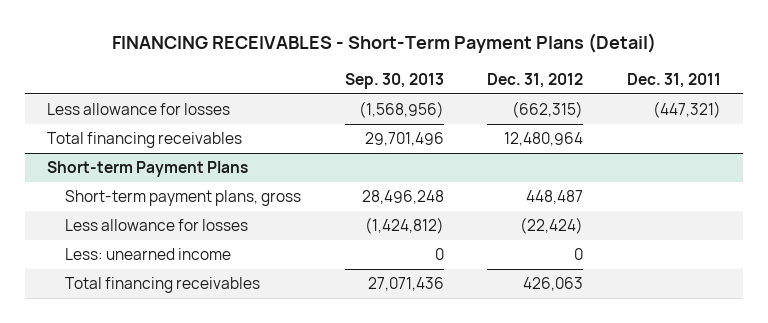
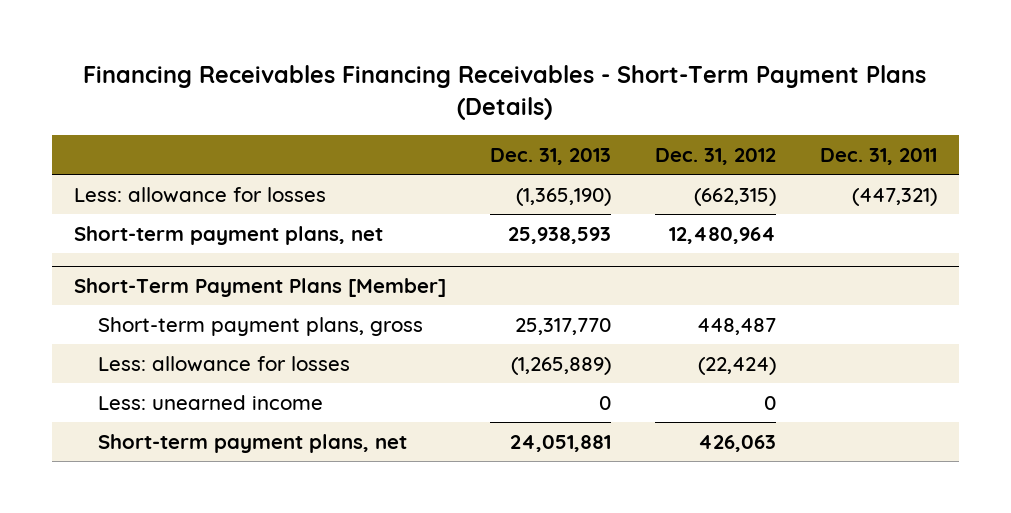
[112,33,657,54] FINANCING RECEIVABLES - Short-Term Payment Plans (Detail) -> [83,65,927,120] Financing Receivables Financing Receivables - Short-Term Payment Plans (Details)
[344,72,444,89] Sep. 30, 2013 -> none
none -> [489,148,611,166] Dec. 31, 2013
[47,103,231,116] Less allowance for losses -> [73,186,326,203] Less: allowance for losses
[47,132,243,149] Total financing receivables -> [73,225,383,245] Short-term payment plans, net
[47,161,249,178] Short-term Payment Plans -> [73,277,446,297] Short-Term Payment Plans [Member]
[64,219,248,232] Less allowance for losses -> [97,355,350,372] Less: allowance for losses
[64,277,260,294] Total financing receivables -> [97,433,407,453] Short-term payment plans, net

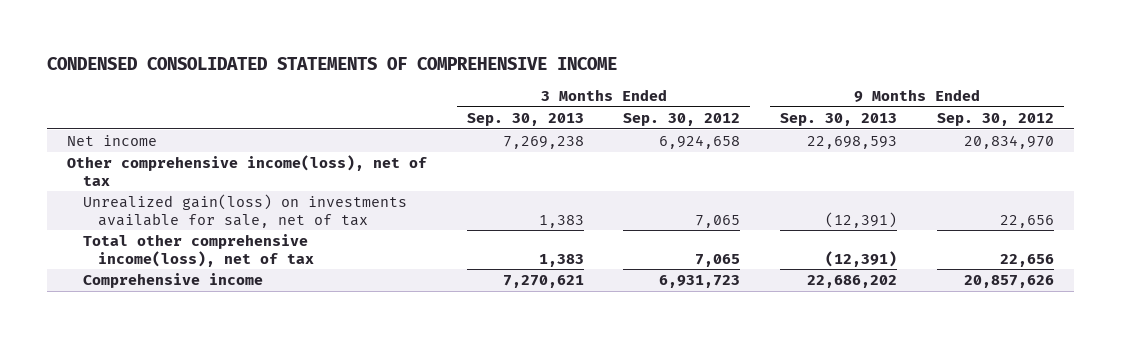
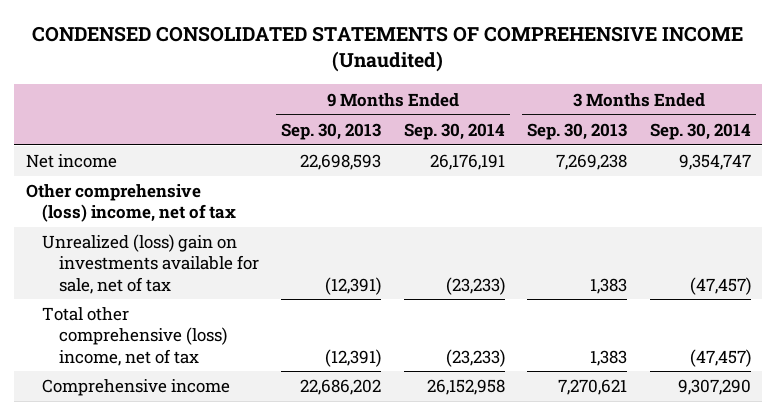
[47,56,618,70] CONDENSED CONSOLIDATED STATEMENTS OF COMPREHENSIVE INCOME -> [32,25,744,73] CONDENSED CONSOLIDATED STATEMENTS OF COMPREHENSIVE INCOME (Unaudited)
[623,112,741,126] Sep. 30, 2012 -> none
[936,112,1054,126] Sep. 30, 2012 -> none
none -> [403,122,505,140] Sep. 30, 2014
none -> [649,122,751,140] Sep. 30, 2014
[66,155,427,186] Other comprehensive income(loss), net of tax -> [25,184,237,223] Other comprehensive (loss) income, net of tax
[82,194,407,228] Unrealized gain(loss) on investments available for sale, net of tax -> [42,234,259,294] Unrealized (loss) gain on investments available for sale, net of tax
[82,234,315,267] Total other comprehensive income(loss), net of tax -> [42,307,227,366] Total other comprehensive (loss) income, net of tax

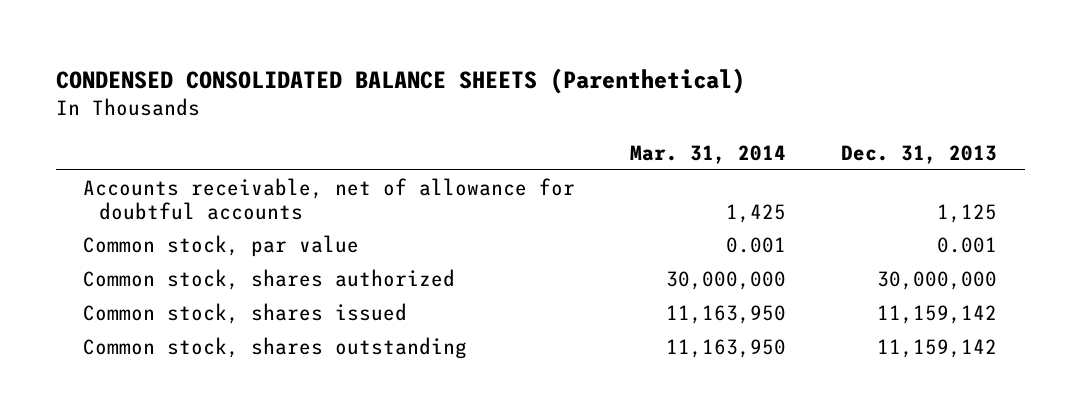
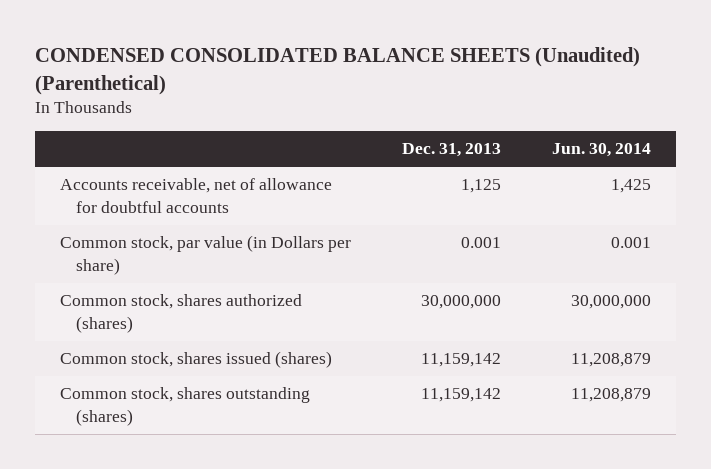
[55,67,745,94] CONDENSED CONSOLIDATED BALANCE SHEETS (Parenthetical) -> [34,47,640,95] CONDENSED CONSOLIDATED BALANCE SHEETS (Unaudited) (Parenthetical)
[630,145,787,165] Mar. 31, 2014 -> none
none -> [551,143,651,158] Jun. 30, 2014
[83,234,360,257] Common stock, par value -> [60,235,352,275] Common stock, par value (in Dollars per share)
[83,268,456,290] Common stock, shares authorized -> [60,294,303,333] Common stock, shares authorized (shares)
[83,302,408,324] Common stock, shares issued -> [60,351,333,369] Common stock, shares issued (shares)
[83,336,468,359] Common stock, shares outstanding -> [60,387,311,426] Common stock, shares outstanding (shares)

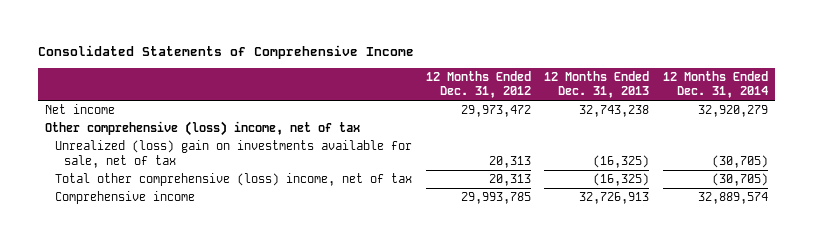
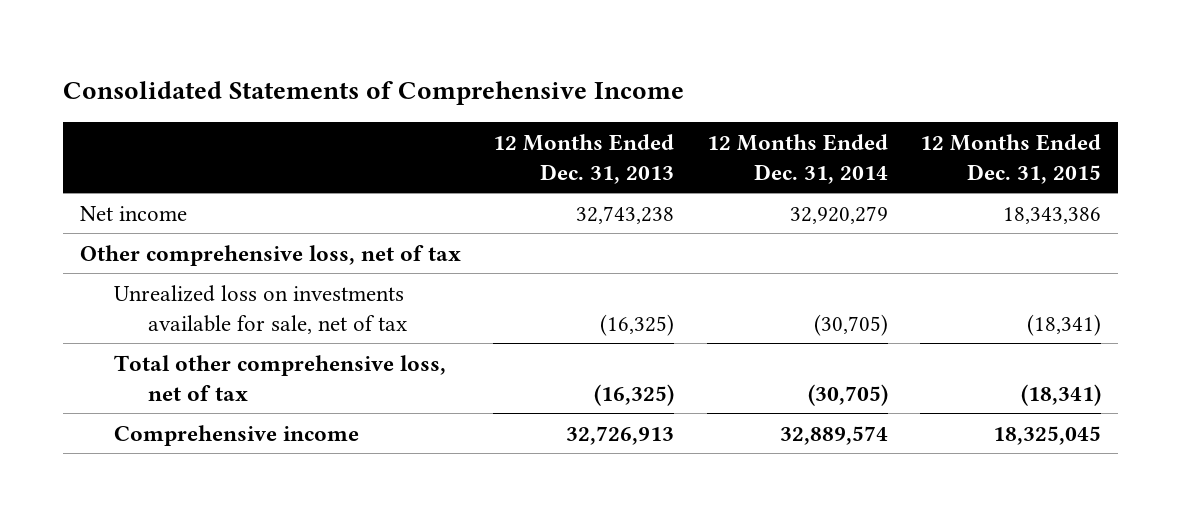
[425,70,531,99] 12 Months Ended Dec. 31, 2012 -> none
none -> [920,133,1102,184] 12 Months Ended Dec. 31, 2015
[45,120,361,136] Other comprehensive (loss) income, net of tax -> [79,244,461,266] Other comprehensive loss, net of tax
[54,139,412,168] Unrealized (loss) gain on investments available for sale, net of tax -> [113,284,408,334] Unrealized loss on investments available for sale, net of tax
[54,172,412,186] Total other comprehensive (loss) income, net of tax -> [113,354,446,401] Total other comprehensive loss, net of tax

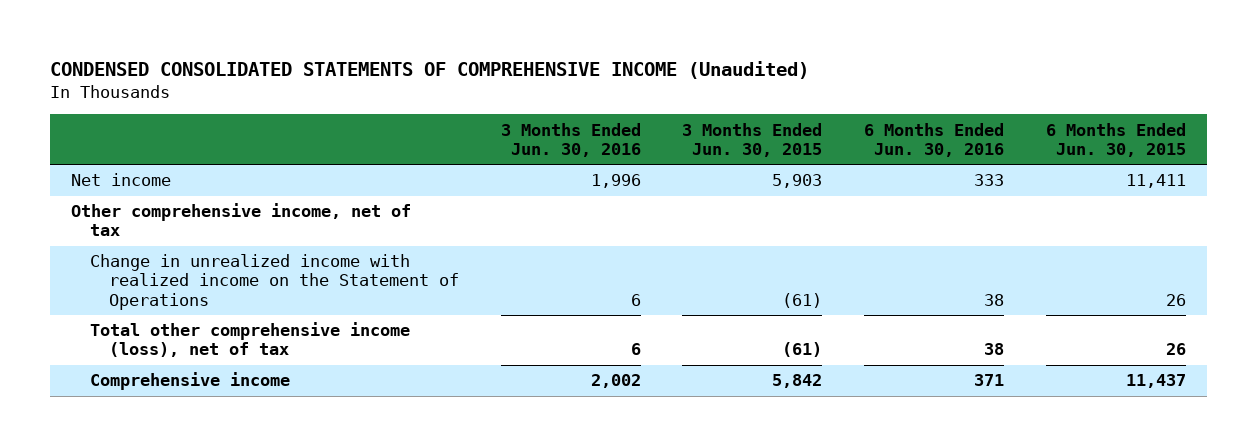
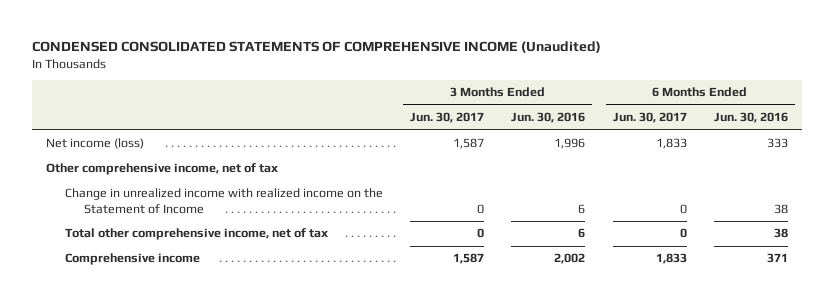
[682,122,823,157] 3 Months Ended Jun. 30, 2015 -> none
[1045,122,1186,157] 6 Months Ended Jun. 30, 2015 -> none
none -> [410,112,485,124] Jun. 30, 2017
none -> [612,112,687,124] Jun. 30, 2017
[70,173,171,187] Net income -> [45,138,144,150] Net income (loss)
[89,254,459,310] Change in unrealized income with realized income on the Statement of Operations -> [64,188,383,214] Change in unrealized income with realized income on the Statement of Income
[89,322,410,358] Total other comprehensive income (loss), net of tax -> [64,228,328,241] Total other comprehensive income, net of tax

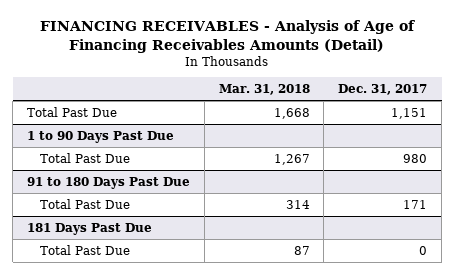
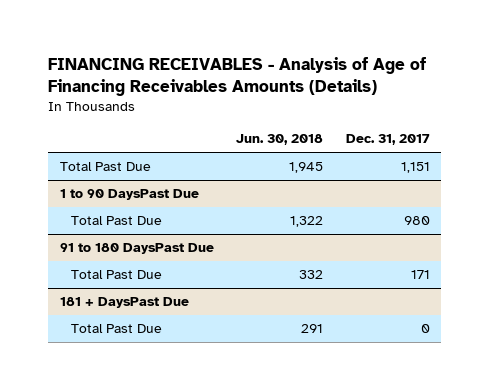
[40,20,416,53] FINANCING RECEIVABLES - Analysis of Age of Financing Receivables Amounts (Detail) -> [48,57,427,97] FINANCING RECEIVABLES - Analysis of Age of Financing Receivables Amounts (Details)
[218,84,310,96] Mar. 31, 2018 -> none
none -> [236,134,324,146] Jun. 30, 2018
[26,130,174,143] 1 to 90 Days Past Due -> [59,189,199,201] 1 to 90 DaysPast Due
[26,176,190,189] 91 to 180 Days Past Due -> [59,243,214,255] 91 to 180 DaysPast Due
[26,222,152,235] 181 Days Past Due -> [59,297,189,309] 181 + DaysPast Due

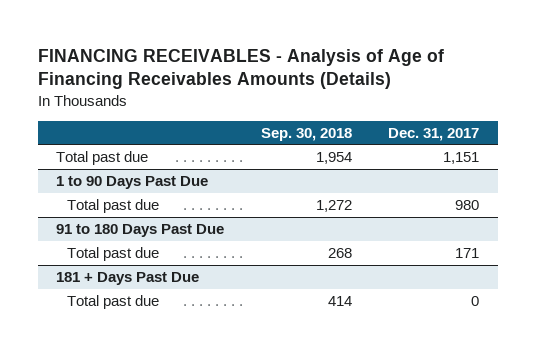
[236,134,324,146] Jun. 30, 2018 -> none
none -> [260,127,352,141] Sep. 30, 2018
[59,162,151,172] Total Past Due -> [56,151,149,166] Total past due
[59,189,199,201] 1 to 90 DaysPast Due -> [56,176,209,190] 1 to 90 Days Past Due
[71,216,163,226] Total Past Due -> [67,199,160,214] Total past due
[59,243,214,255] 91 to 180 DaysPast Due -> [56,224,225,238] 91 to 180 Days Past Due
[71,270,163,280] Total Past Due -> [67,247,160,262] Total past due
[59,297,189,309] 181 + DaysPast Due -> [56,272,200,286] 181 + Days Past Due
[71,324,163,334] Total Past Due -> [67,295,160,310] Total past due

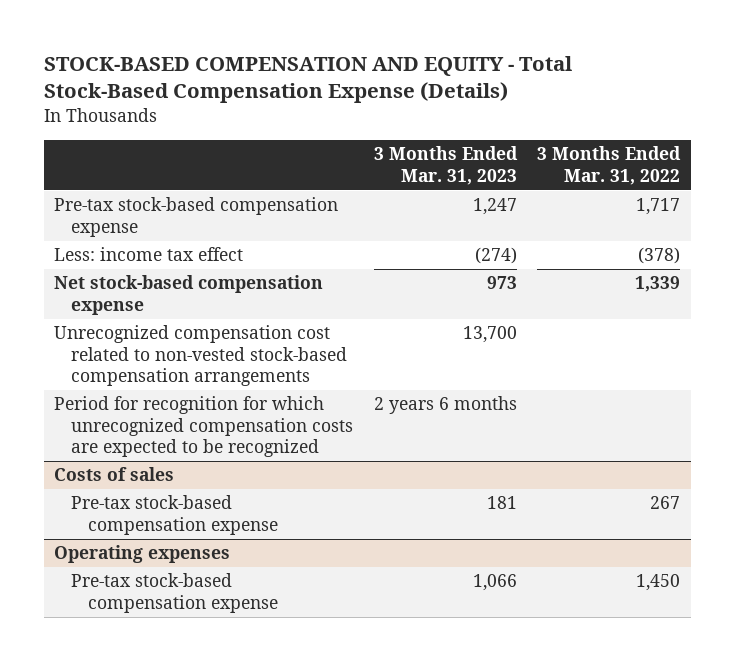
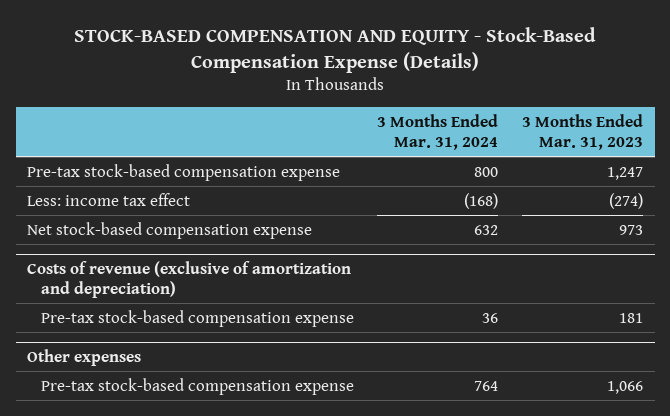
[43,56,572,104] STOCK-BASED COMPENSATION AND EQUITY - Total Stock-Based Compensation Expense (Details) -> [74,26,597,73] STOCK-BASED COMPENSATION AND EQUITY - Stock-Based Compensation Expense (Details)
[537,146,682,185] 3 Months Ended Mar. 31, 2022 -> none
none -> [377,113,499,151] 3 Months Ended Mar. 31, 2024
[53,325,348,387] Unrecognized compensation cost related to non-vested stock-based compensation arrangements -> none
[53,396,354,458] Period for recognition for which unrecognized compensation costs are expected to be recognized -> none
[53,467,174,482] Costs of sales -> [27,260,352,299] Costs of revenue (exclusive of amortization and depreciation)
[53,545,230,564] Operating expenses -> none
none -> [27,348,142,366] Other expenses

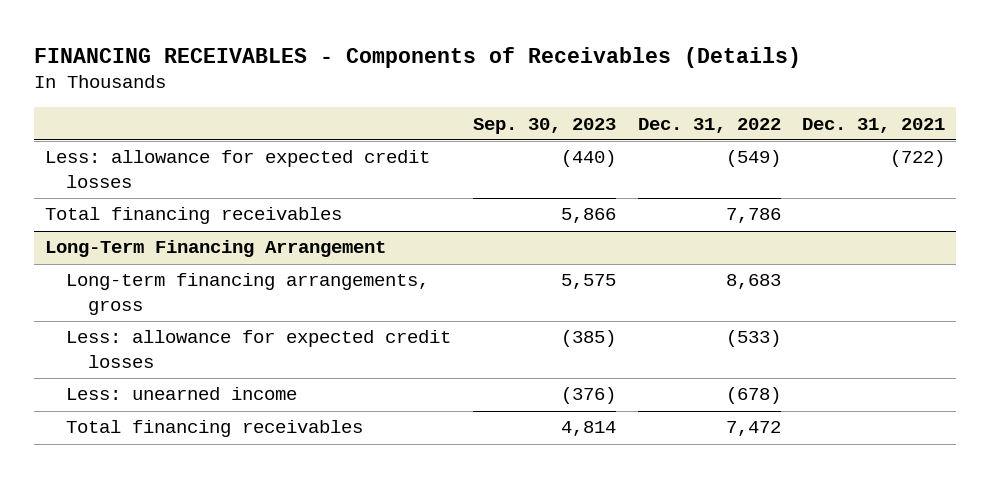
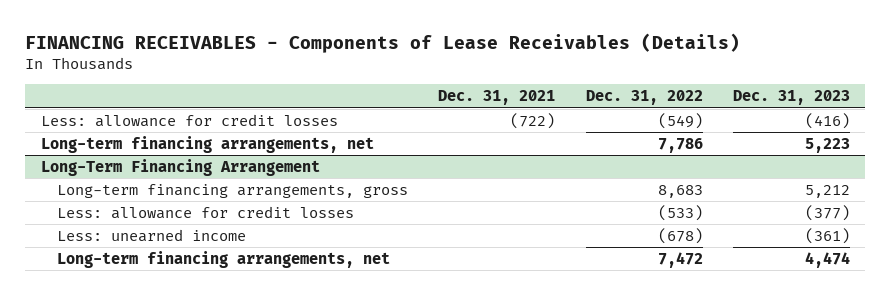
[33,46,801,68] FINANCING RECEIVABLES - Components of Receivables (Details) -> [25,32,741,53] FINANCING RECEIVABLES - Components of Lease Receivables (Details)
[472,117,616,134] Sep. 30, 2023 -> none
none -> [732,90,850,106] Dec. 31, 2023
[44,150,430,188] Less: allowance for expected credit losses -> [40,114,338,128] Less: allowance for credit losses
[44,207,342,225] Total financing receivables -> [40,136,374,154] Long-term financing arrangements, net
[66,330,452,368] Less: allowance for expected credit losses -> [57,206,355,220] Less: allowance for credit losses
[66,420,364,438] Total financing receivables -> [57,251,391,269] Long-term financing arrangements, net

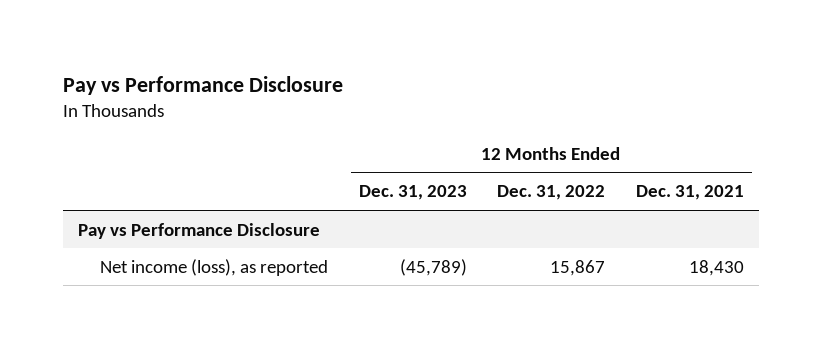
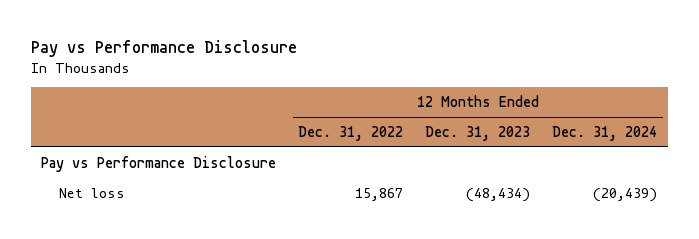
[635,185,744,201] Dec. 31, 2021 -> none
none -> [552,125,658,141] Dec. 31, 2024
[100,258,329,276] Net income (loss), as reported -> [59,187,126,198] Net loss
[399,258,467,276] (45,789) -> [466,187,531,202] (48,434)

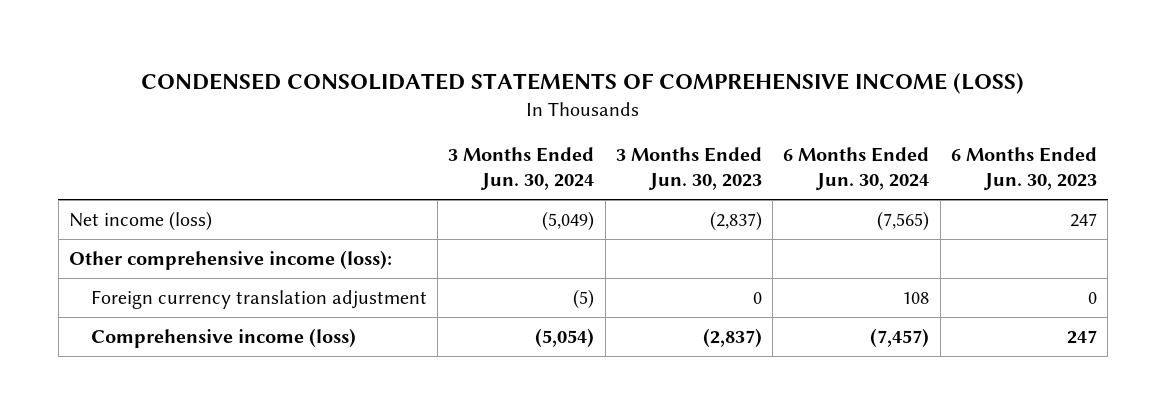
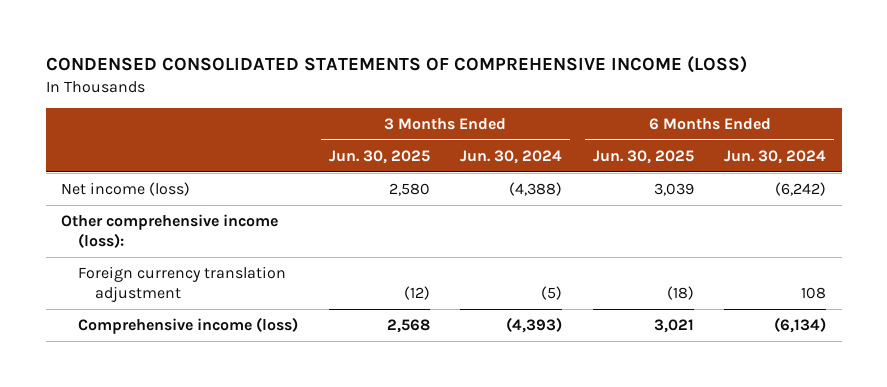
[615,147,762,191] 3 Months Ended Jun. 30, 2023 -> none
[950,147,1097,191] 6 Months Ended Jun. 30, 2023 -> none
none -> [328,149,430,164] Jun. 30, 2025
none -> [592,149,694,164] Jun. 30, 2025
[542,210,595,231] (5,049) -> [509,181,563,196] (4,388)
[877,210,930,231] (7,565) -> [775,181,827,196] (6,242)
[535,327,595,348] (5,054) -> [506,316,563,333] (4,393)
[870,327,930,348] (7,457) -> [774,316,827,333] (6,134)

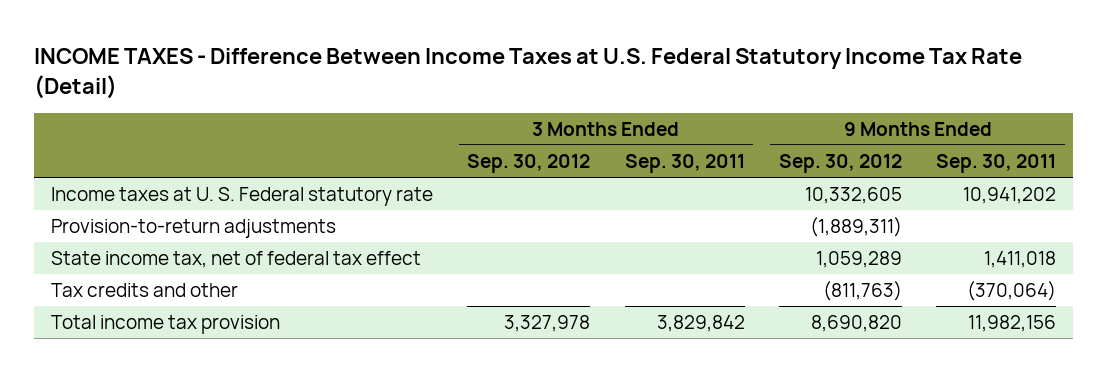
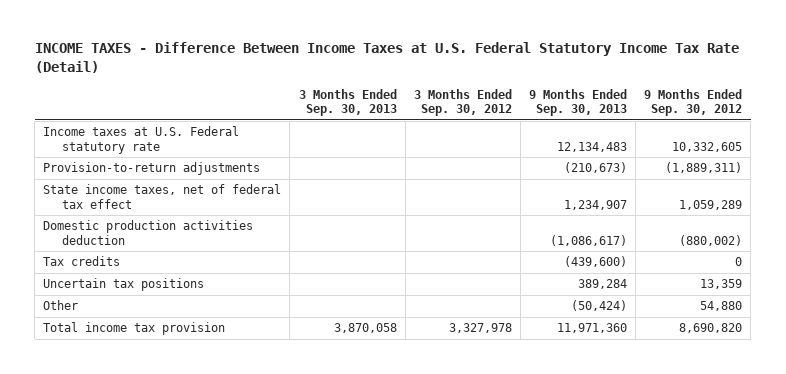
[624,154,745,174] Sep. 30, 2011 -> none
[936,154,1057,174] Sep. 30, 2011 -> none
none -> [298,88,397,117] 3 Months Ended Sep. 30, 2013
none -> [528,88,627,117] 9 Months Ended Sep. 30, 2013
[51,187,434,207] Income taxes at U. S. Federal statutory rate -> [43,126,240,154] Income taxes at U.S. Federal statutory rate
[51,251,422,269] State income tax, net of federal tax effect -> [43,184,282,209] State income taxes, net of federal tax effect
none -> [43,220,254,245] Domestic production activities deduction
[51,283,239,298] Tax credits and other -> [43,256,121,267] Tax credits
[823,281,903,302] (811,763) -> [735,257,743,267] 0
none -> [43,278,205,292] Uncertain tax positions
none -> [43,300,79,311] Other

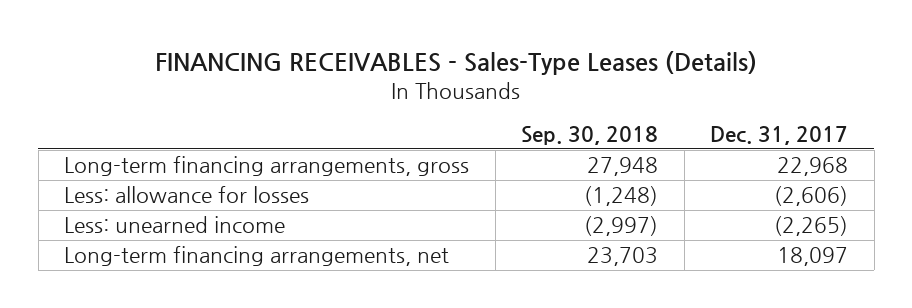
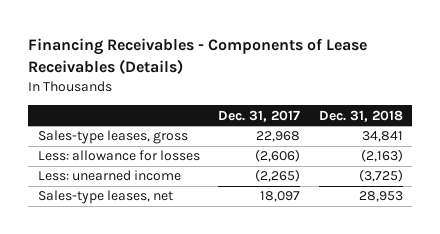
[155,51,758,76] FINANCING RECEIVABLES - Sales-Type Leases (Details) -> [28,38,368,75] Financing Receivables - Components of Lease Receivables (Details)
[521,125,659,145] Sep. 30, 2018 -> none
none -> [318,109,403,122] Dec. 31, 2018
[64,156,470,177] Long-term financing arrangements, gross -> [37,130,188,145] Sales-type leases, gross
[64,246,450,267] Long-term financing arrangements, net -> [37,190,173,205] Sales-type leases, net

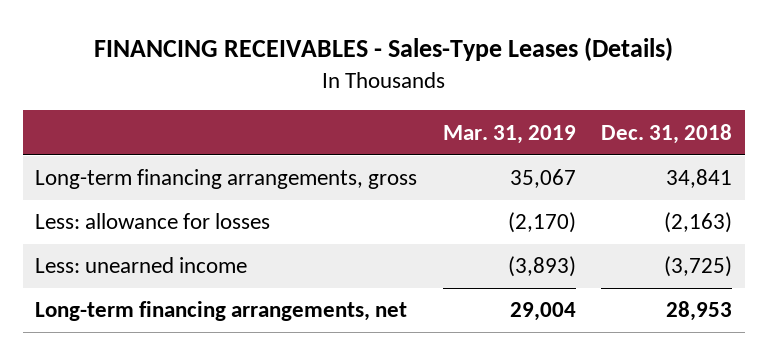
[28,38,368,75] Financing Receivables - Components of Lease Receivables (Details) -> [93,37,673,62] FINANCING RECEIVABLES - Sales-Type Leases (Details)
[218,109,301,122] Dec. 31, 2017 -> none
none -> [442,124,576,144] Mar. 31, 2019
[37,130,188,145] Sales-type leases, gross -> [35,169,418,190] Long-term financing arrangements, gross
[37,190,173,205] Sales-type leases, net -> [35,301,408,322] Long-term financing arrangements, net

